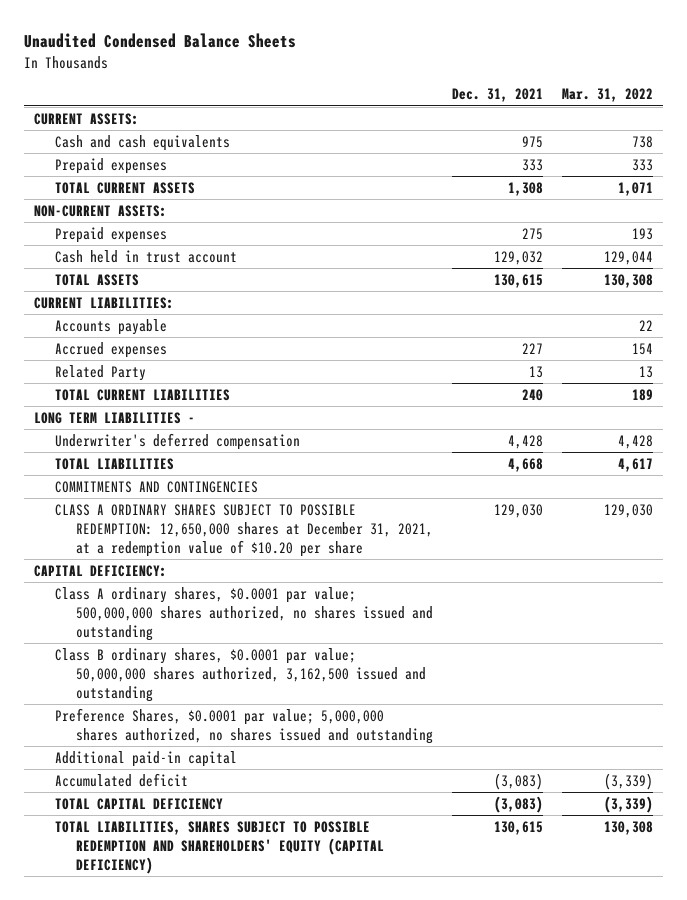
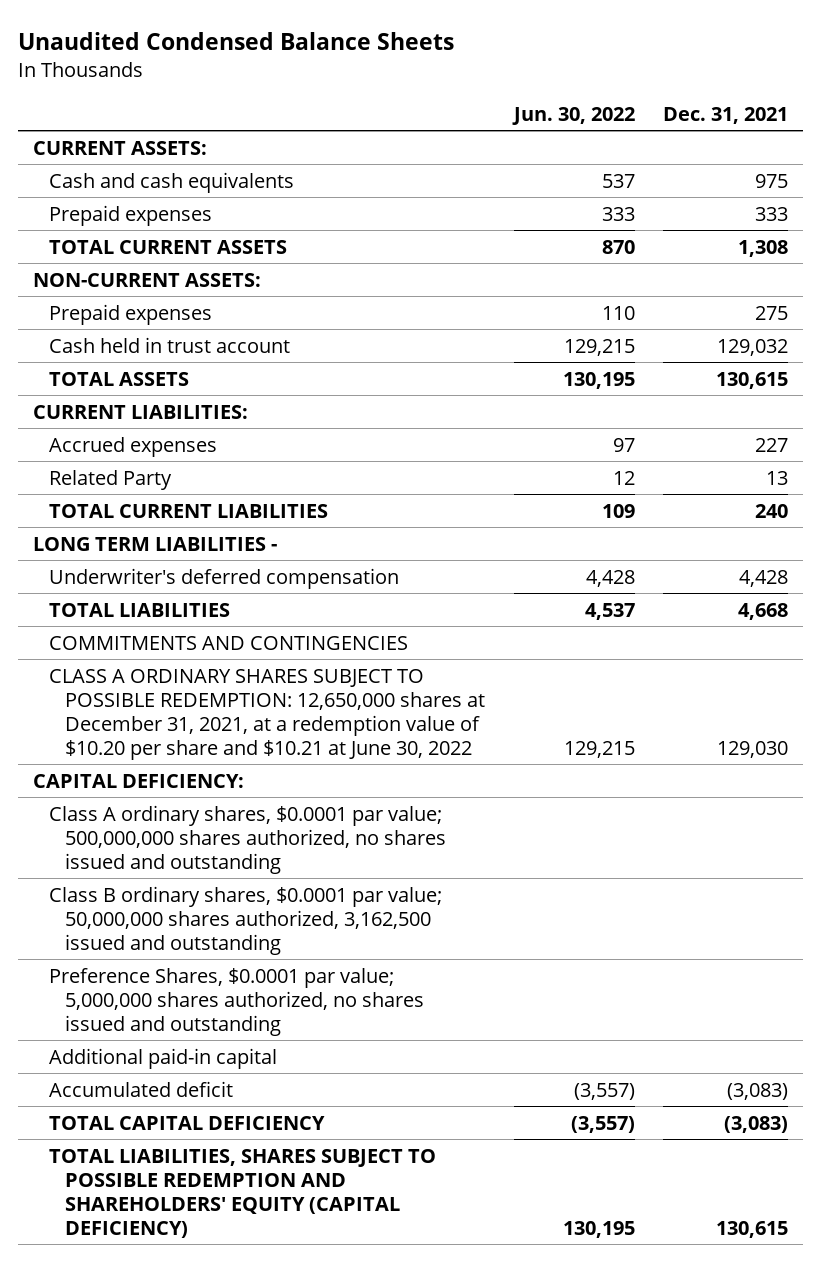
[561,88,653,103] Mar. 31, 2022 -> none
none -> [511,106,635,125] Jun. 30, 2022
[54,318,167,335] Accounts payable -> none
[54,503,433,557] CLASS A ORDINARY SHARES SUBJECT TO POSSIBLE REDEMPTION: 12,650,000 shares at December 31, 2021, at a redemption value of $10.20 per share -> [48,668,486,760] CLASS A ORDINARY SHARES SUBJECT TO POSSIBLE REDEMPTION: 12,650,000 shares at December 31, 2021, at a redemption value of $10.20 per share and $10.21 at June 30, 2022

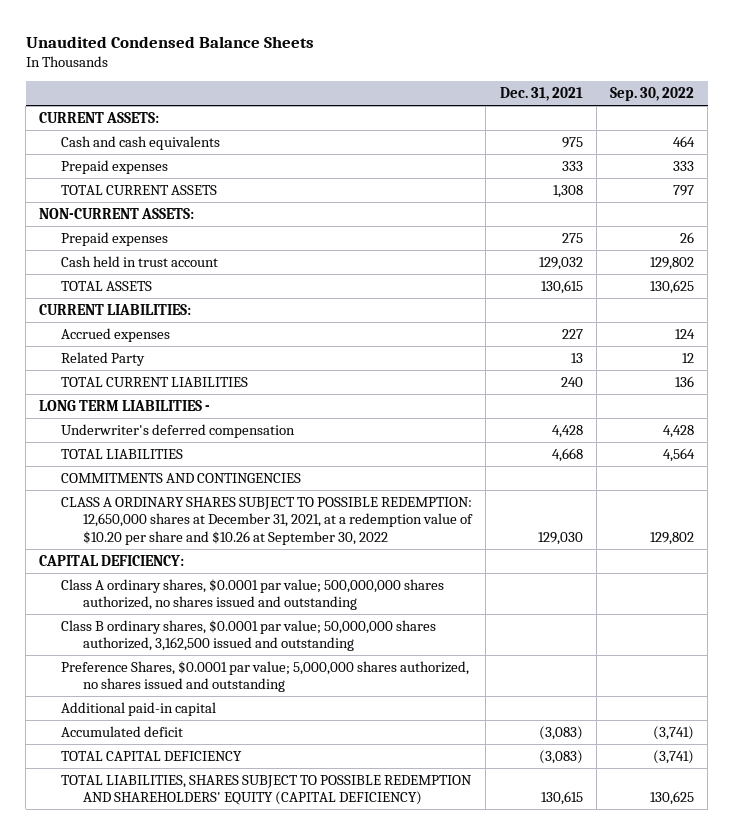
[511,106,635,125] Jun. 30, 2022 -> none
none -> [610,87,695,102] Sep. 30, 2022
[48,668,486,760] CLASS A ORDINARY SHARES SUBJECT TO POSSIBLE REDEMPTION: 12,650,000 shares at December 31, 2021, at a redemption value of $10.20 per share and $10.21 at June 30, 2022 -> [60,496,473,545] CLASS A ORDINARY SHARES SUBJECT TO POSSIBLE REDEMPTION: 12,650,000 shares at December 31, 2021, at a redemption value of $10.20 per share and $10.26 at September 30, 2022

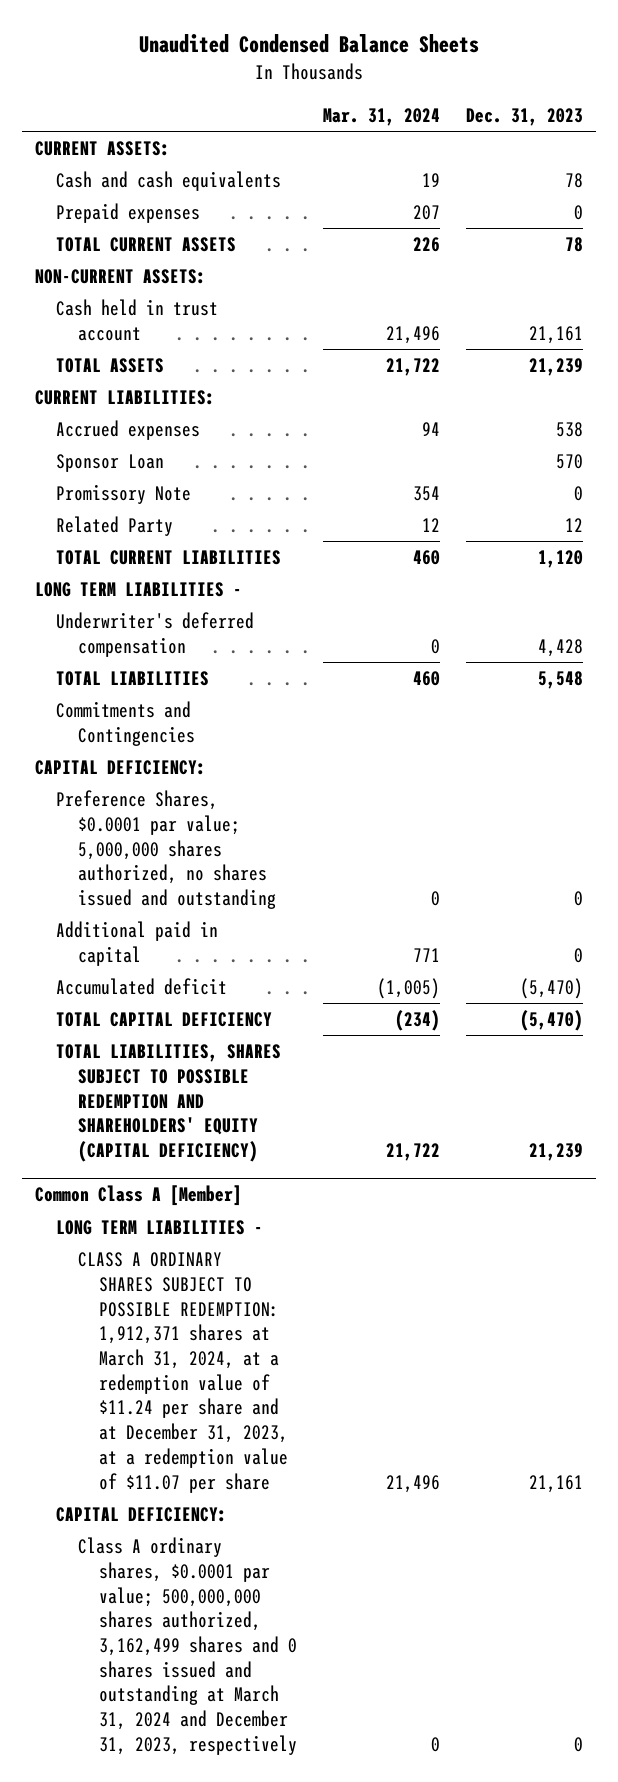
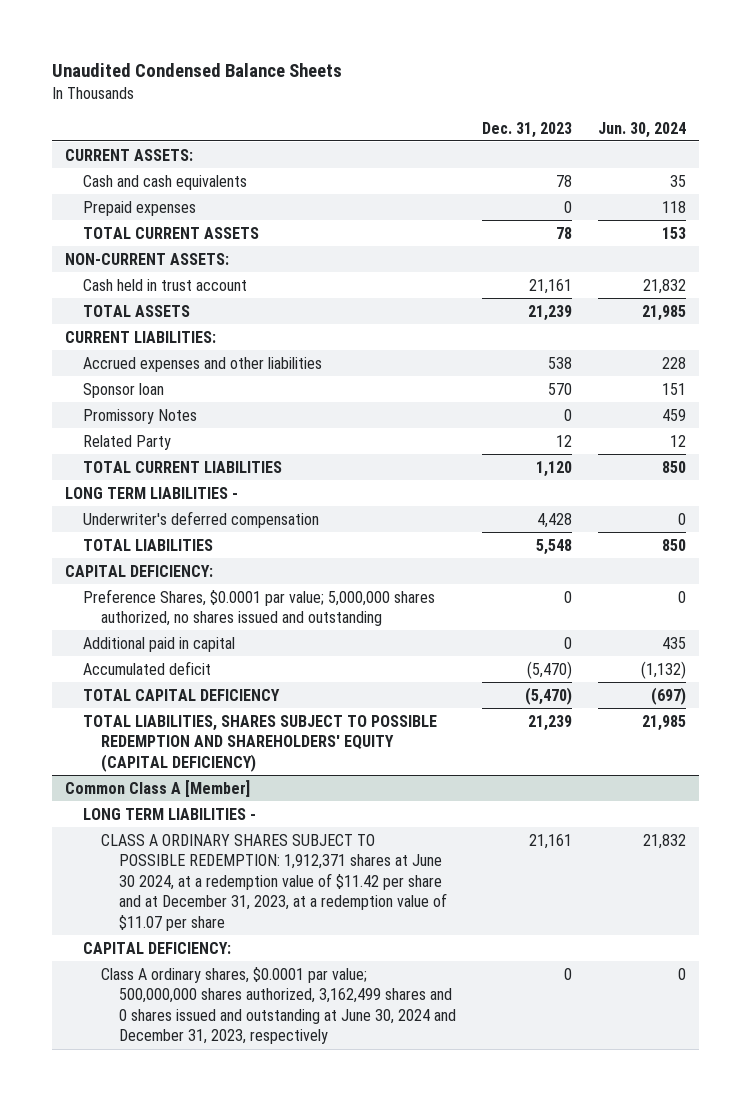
[323,107,441,126] Mar. 31, 2024 -> none
none -> [597,121,686,138] Jun. 30, 2024
[56,420,201,441] Accrued expenses -> [83,356,323,372] Accrued expenses and other liabilities
[56,454,165,473] Sponsor Loan -> [83,382,165,398] Sponsor loan
[56,484,192,505] Promissory Note -> [83,408,198,424] Promissory Notes
[56,701,195,746] Commitments and Contingencies -> none
[77,1252,289,1493] CLASS A ORDINARY SHARES SUBJECT TO POSSIBLE REDEMPTION: 1,912,371 shares at March 31, 2024, at a redemption value of $11.24 per share and at December 31, 2023, at a redemption value of $11.07 per share -> [101,833,447,931] CLASS A ORDINARY SHARES SUBJECT TO POSSIBLE REDEMPTION: 1,912,371 shares at June 30 2024, at a redemption value of $11.42 per share and at December 31, 2023, at a redemption value of $11.07 per share
[77,1537,298,1755] Class A ordinary shares, $0.0001 par value; 500,000,000 shares authorized, 3,162,499 shares and 0 shares issued and outstanding at March 31, 2024 and December 31, 2023, respectively -> [101,966,456,1045] Class A ordinary shares, $0.0001 par value; 500,000,000 shares authorized, 3,162,499 shares and 0 shares issued and outstanding at June 30, 2024 and December 31, 2023, respectively

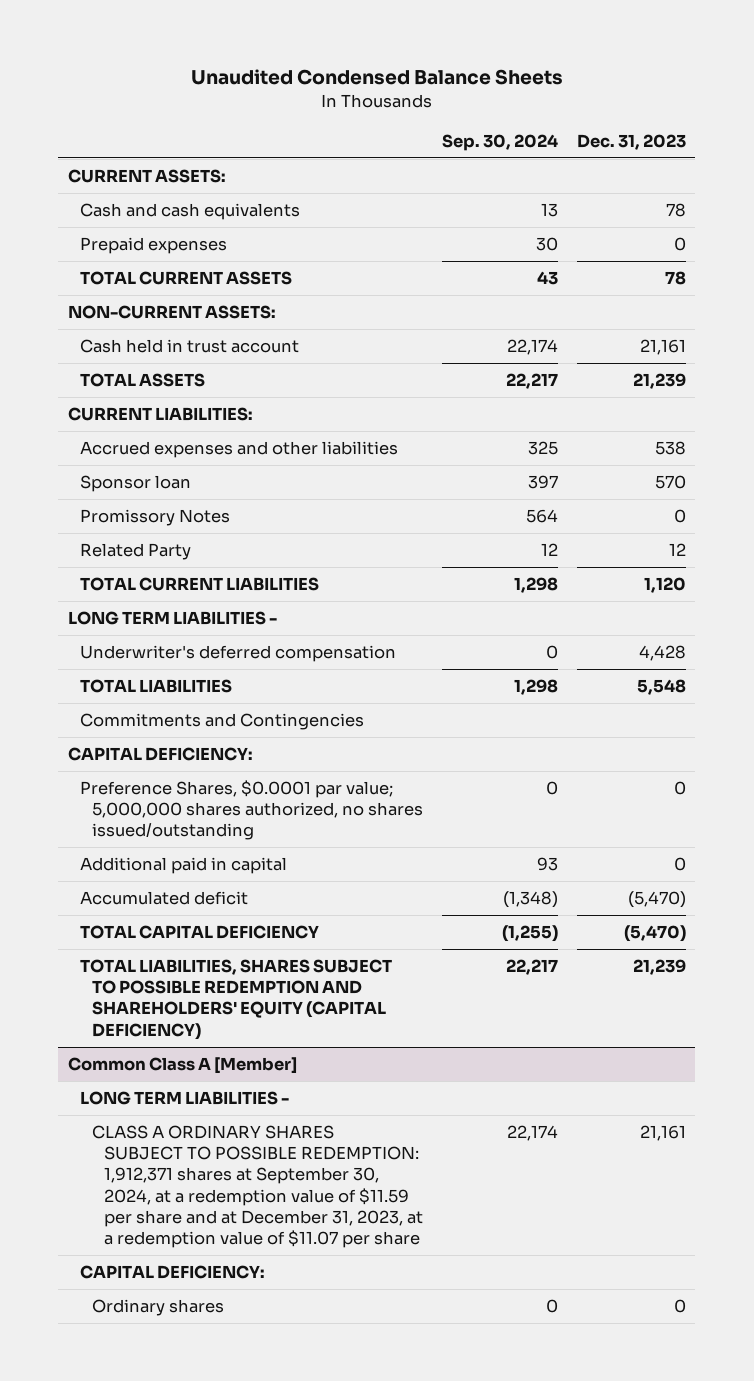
[597,121,686,138] Jun. 30, 2024 -> none
none -> [441,133,558,151] Sep. 30, 2024
none -> [79,713,364,731] Commitments and Contingencies
[83,588,436,627] Preference Shares, $0.0001 par value; 5,000,000 shares authorized, no shares issued and outstanding -> [79,780,423,841] Preference Shares, $0.0001 par value; 5,000,000 shares authorized, no shares issued/outstanding
[101,833,447,931] CLASS A ORDINARY SHARES SUBJECT TO POSSIBLE REDEMPTION: 1,912,371 shares at June 30 2024, at a redemption value of $11.42 per share and at December 31, 2023, at a redemption value of $11.07 per share -> [91,1125,423,1248] CLASS A ORDINARY SHARES SUBJECT TO POSSIBLE REDEMPTION: 1,912,371 shares at September 30, 2024, at a redemption value of $11.59 per share and at December 31, 2023, at a redemption value of $11.07 per share
[101,966,456,1045] Class A ordinary shares, $0.0001 par value; 500,000,000 shares authorized, 3,162,499 shares and 0 shares issued and outstanding at June 30, 2024 and December 31, 2023, respectively -> [91,1299,224,1317] Ordinary shares

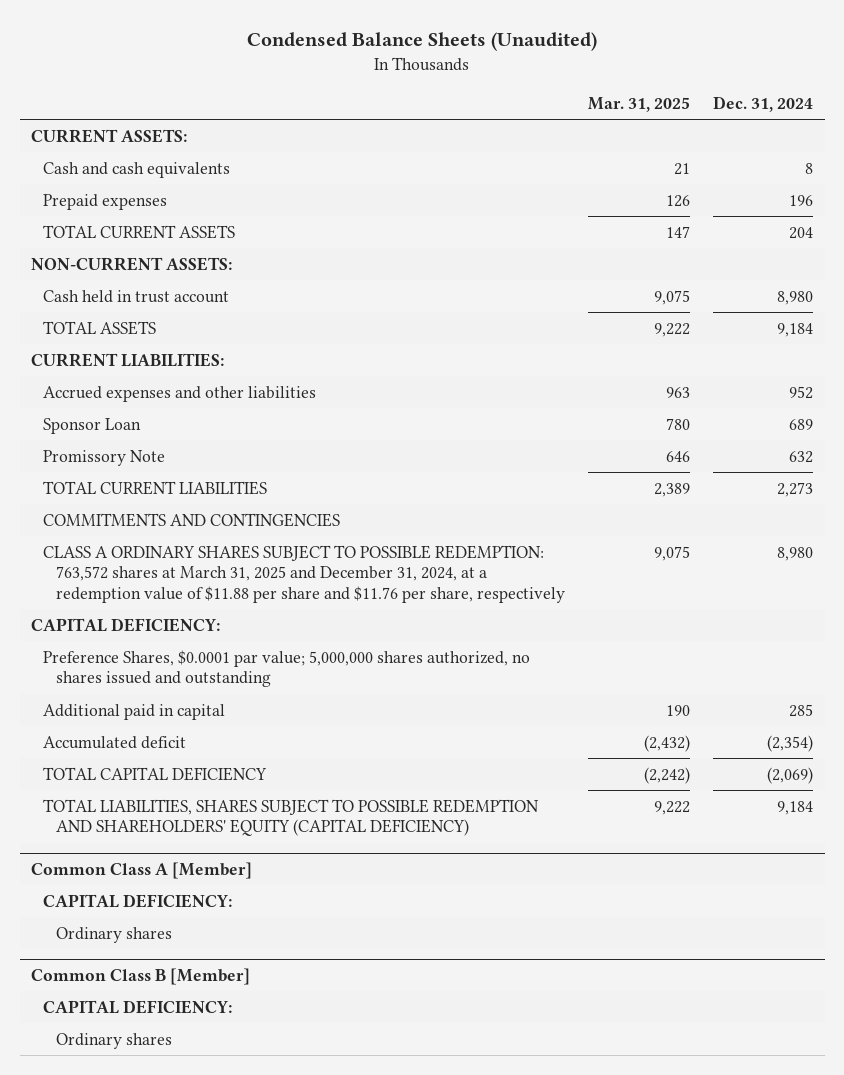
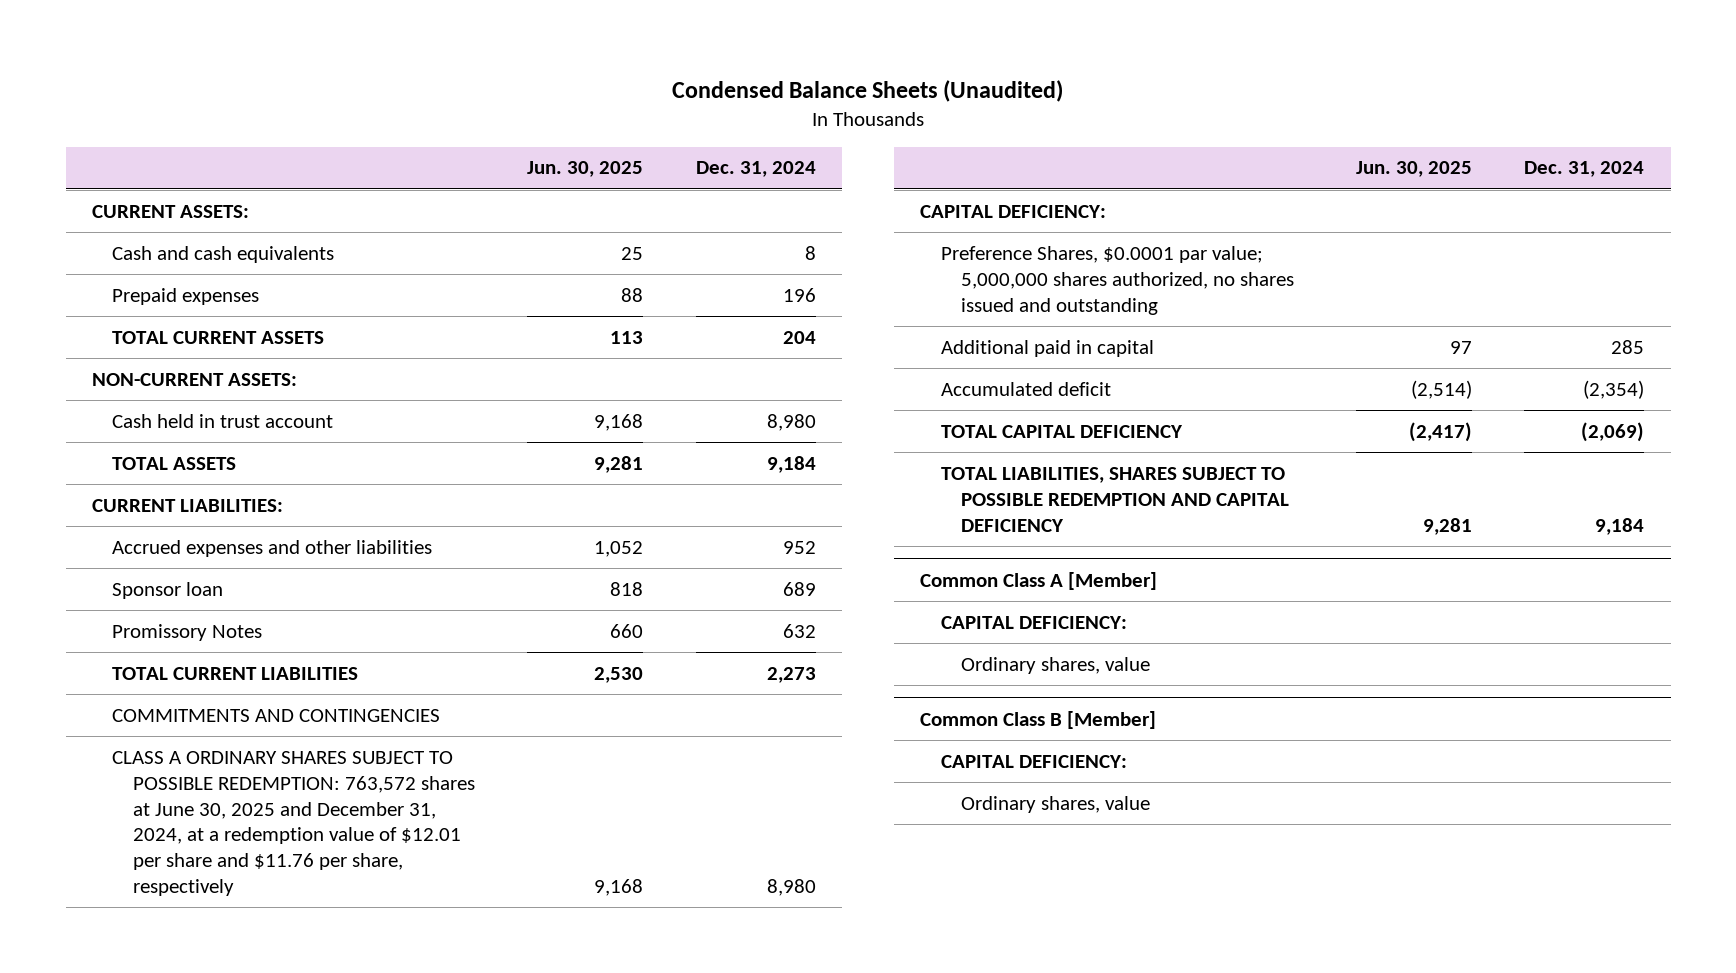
[587,96,690,112] Mar. 31, 2025 -> none
none -> [527,161,644,178] Jun. 30, 2025
[43,417,142,434] Sponsor Loan -> [112,581,224,599] Sponsor loan
[43,449,166,466] Promissory Note -> [112,623,263,641] Promissory Notes
[43,544,565,603] CLASS A ORDINARY SHARES SUBJECT TO POSSIBLE REDEMPTION: 763,572 shares at March 31, 2025 and December 31, 2024, at a redemption value of $11.88 per share and $11.76 per share, respectively -> [112,750,475,896] CLASS A ORDINARY SHARES SUBJECT TO POSSIBLE REDEMPTION: 763,572 shares at June 30, 2025 and December 31, 2024, at a redemption value of $12.01 per share and $11.76 per share, respectively
[43,798,540,837] TOTAL LIABILITIES, SHARES SUBJECT TO POSSIBLE REDEMPTION AND SHAREHOLDERS' EQUITY (CAPITAL DEFICIENCY) -> [940,466,1290,532] TOTAL LIABILITIES, SHARES SUBJECT TO POSSIBLE REDEMPTION AND CAPITAL DEFICIENCY
[55,926,172,943] Ordinary shares -> [961,656,1151,674] Ordinary shares, value
[55,1032,172,1049] Ordinary shares -> [961,795,1151,813] Ordinary shares, value

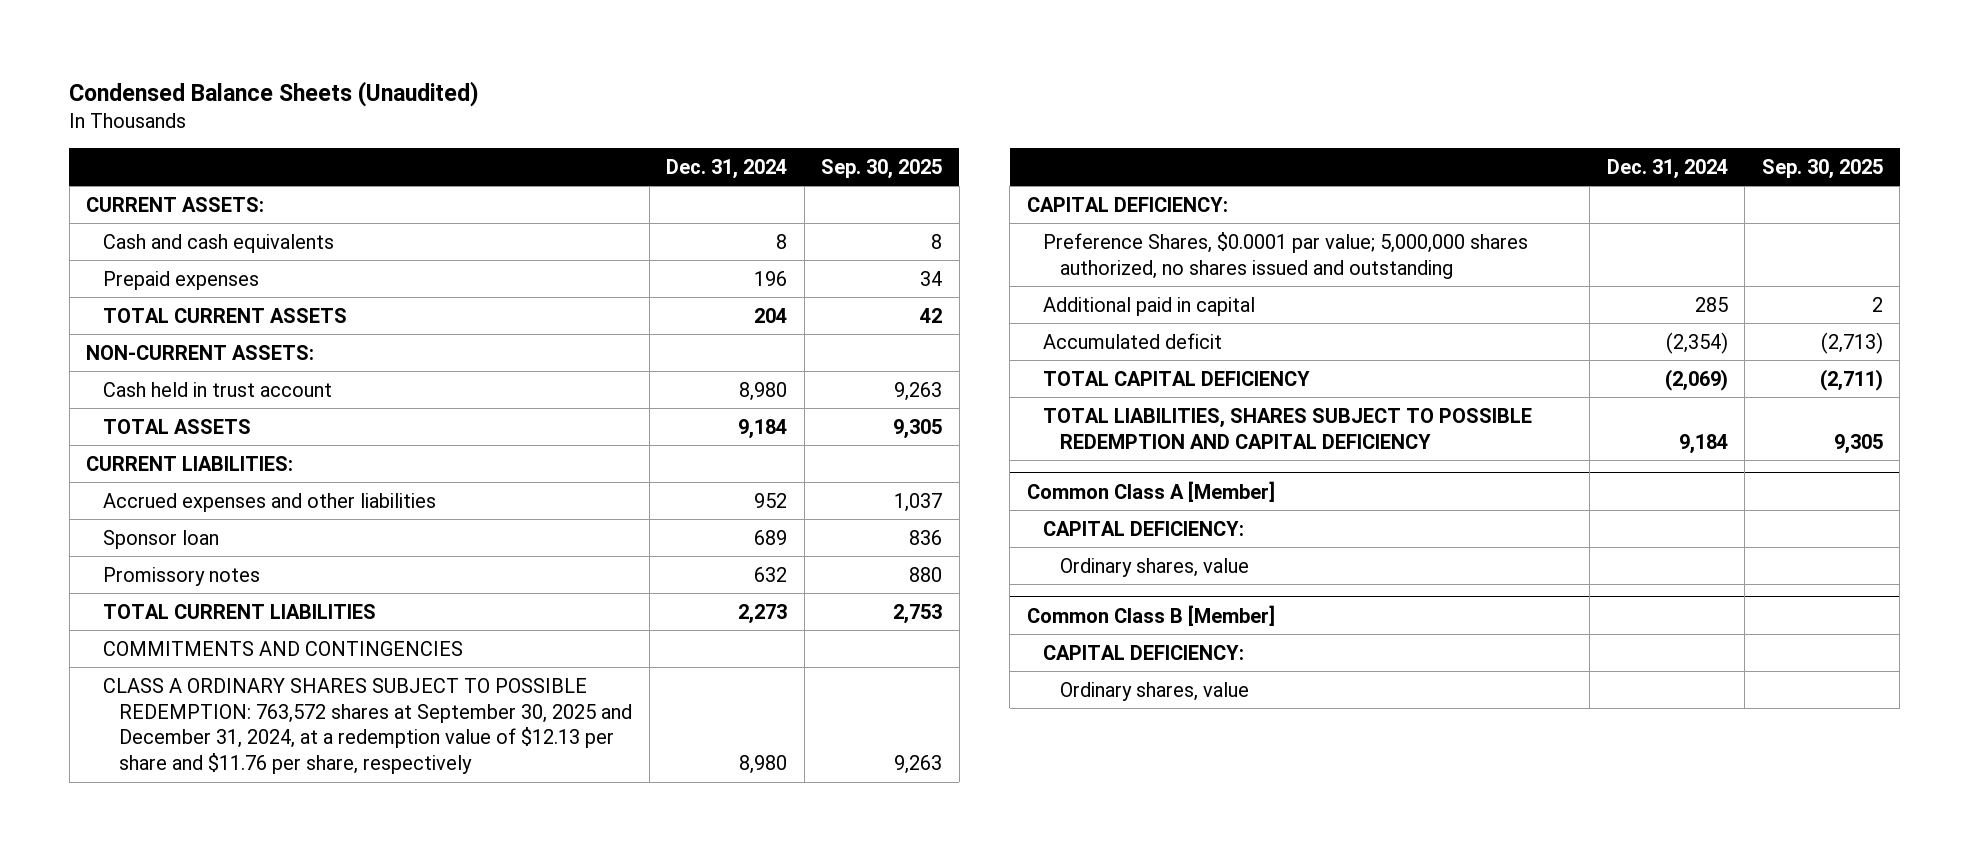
[527,161,644,178] Jun. 30, 2025 -> none
none -> [821,158,943,179] Sep. 30, 2025
[112,623,263,641] Promissory Notes -> [102,566,260,586] Promissory notes
[112,750,475,896] CLASS A ORDINARY SHARES SUBJECT TO POSSIBLE REDEMPTION: 763,572 shares at June 30, 2025 and December 31, 2024, at a redemption value of $12.01 per share and $11.76 per share, respectively -> [102,677,633,774] CLASS A ORDINARY SHARES SUBJECT TO POSSIBLE REDEMPTION: 763,572 shares at September 30, 2025 and December 31, 2024, at a redemption value of $12.13 per share and $11.76 per share, respectively

